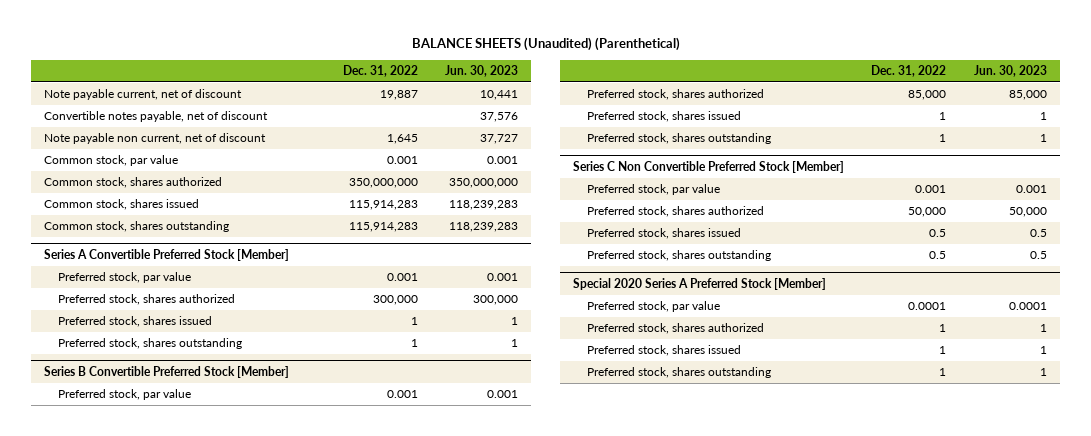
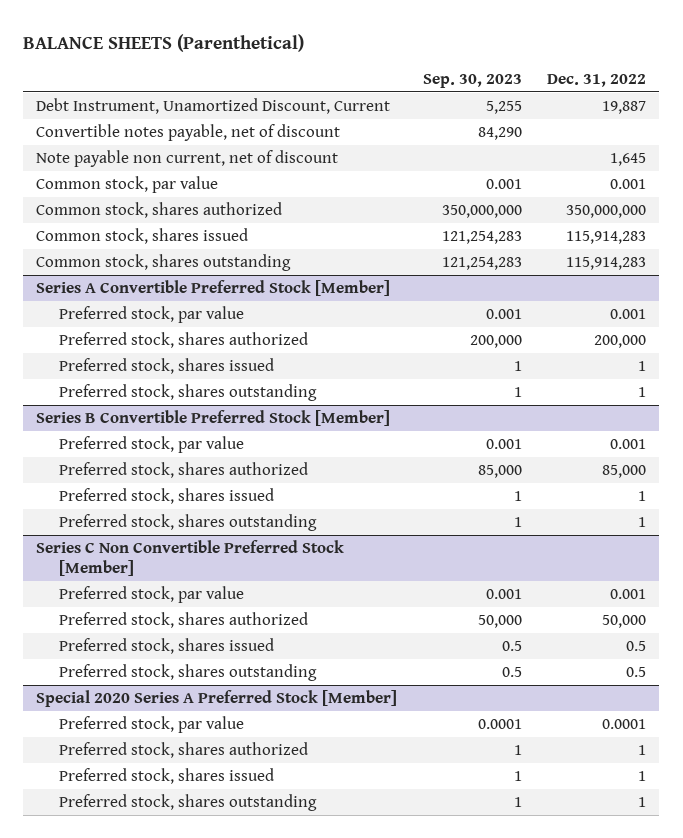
[411,37,680,52] BALANCE SHEETS (Unaudited) (Parenthetical) -> [23,34,305,53] BALANCE SHEETS (Parenthetical)
[444,64,518,77] Jun. 30, 2023 -> none
none -> [422,73,522,88] Sep. 30, 2023
[44,89,243,101] Note payable current, net of discount -> [36,98,391,115] Debt Instrument, Unamortized Discount, Current
[372,295,418,306] 300,000 -> [594,335,647,349] 200,000

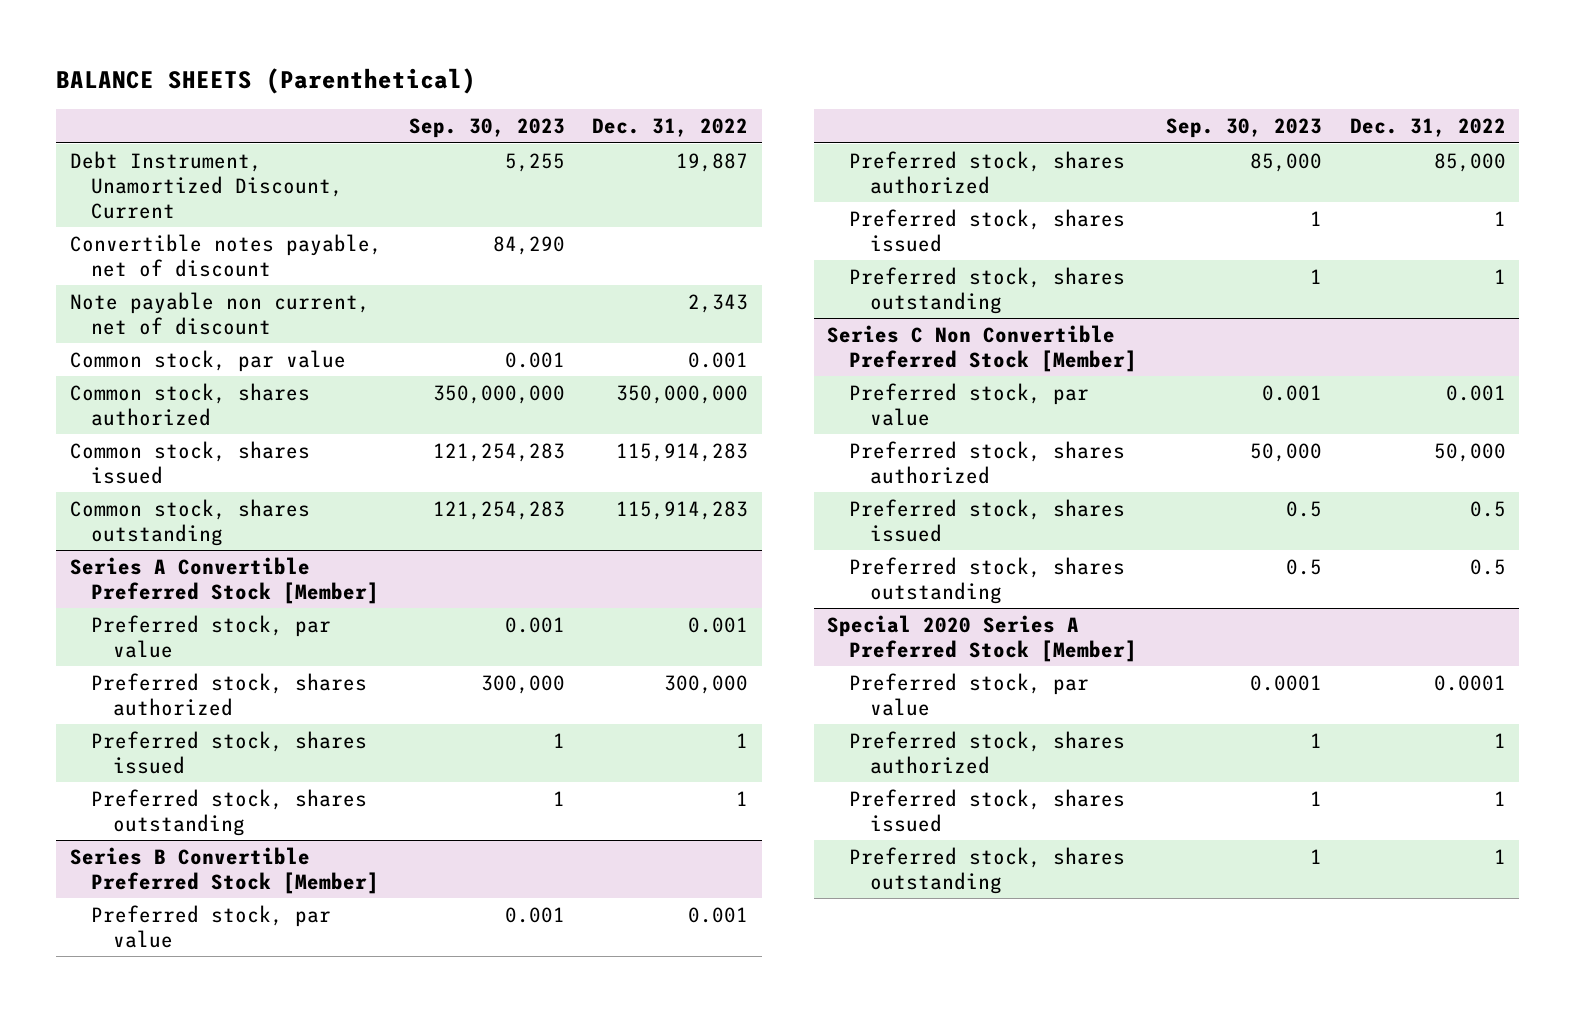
[610,153,647,167] 1,645 -> [688,293,749,313] 2,343
[469,335,522,349] 200,000 -> [481,674,566,694] 300,000
[594,335,647,349] 200,000 -> [664,674,749,694] 300,000

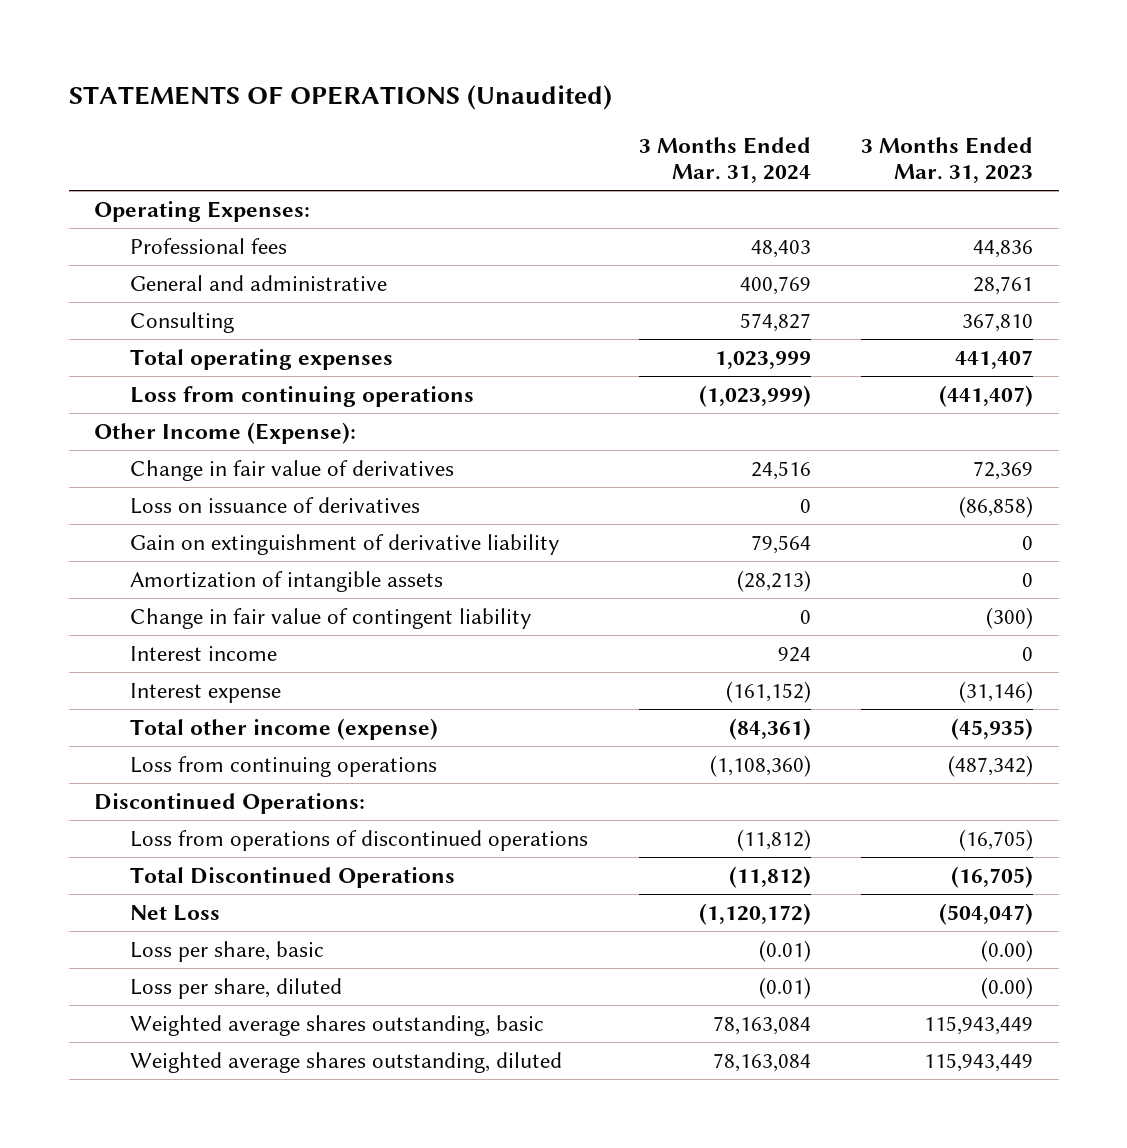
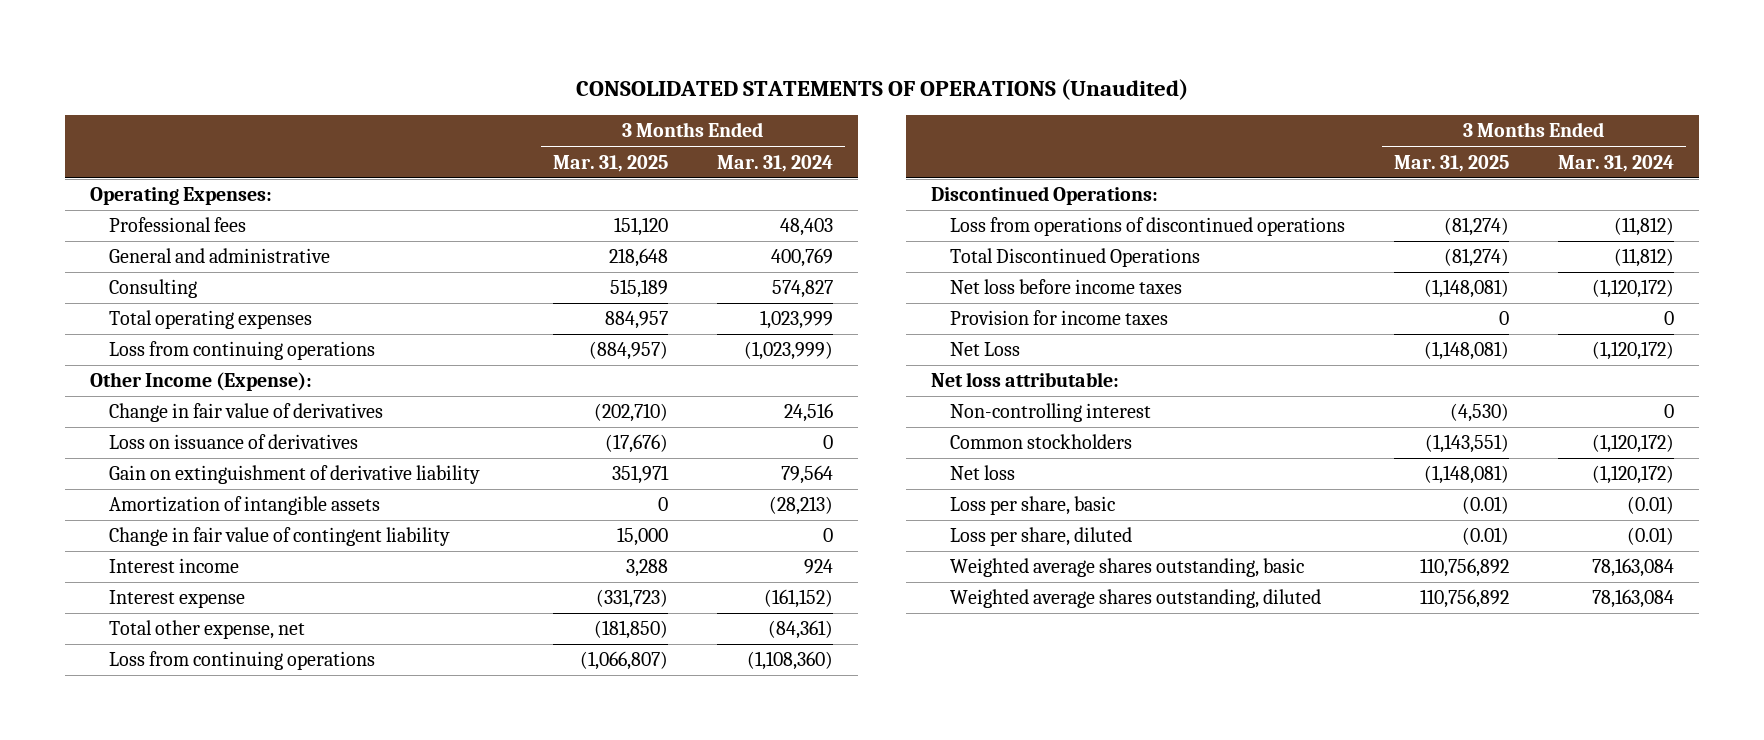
[68,85,612,111] STATEMENTS OF OPERATIONS (Unaudited) -> [576,78,1189,100] CONSOLIDATED STATEMENTS OF OPERATIONS (Unaudited)
[861,136,1034,184] 3 Months Ended Mar. 31, 2023 -> none
none -> [553,154,669,172] Mar. 31, 2025
[130,717,439,740] Total other income (expense) -> [109,620,306,640] Total other expense, net
none -> [950,279,1183,295] Net loss before income taxes
none -> [950,310,1169,326] Provision for income taxes
none -> [930,372,1119,388] Net loss attributable:
none -> [950,403,1152,423] Non-controlling interest
none -> [950,434,1133,450] Common stockholders
none -> [950,465,1016,481] Net loss

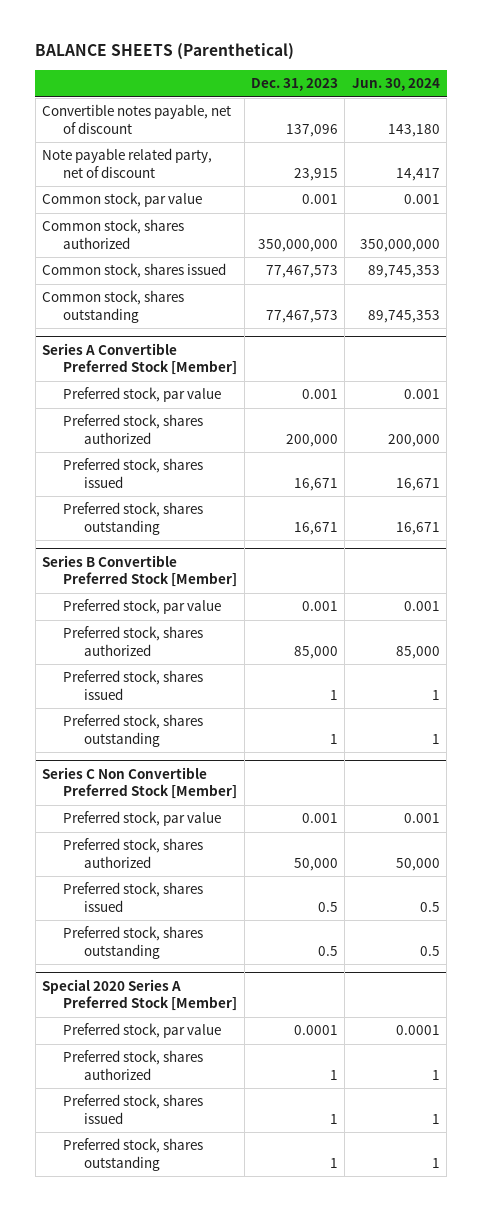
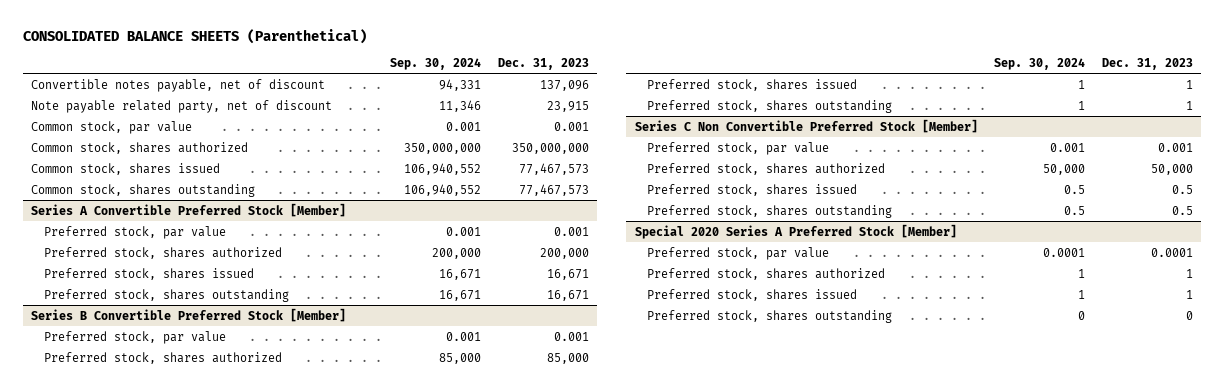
[35,43,295,61] BALANCE SHEETS (Parenthetical) -> [22,28,367,44] CONSOLIDATED BALANCE SHEETS (Parenthetical)
[351,78,440,92] Jun. 30, 2024 -> none
none -> [390,57,482,70] Sep. 30, 2024
[329,1157,338,1168] 1 -> [1185,310,1193,320] 0

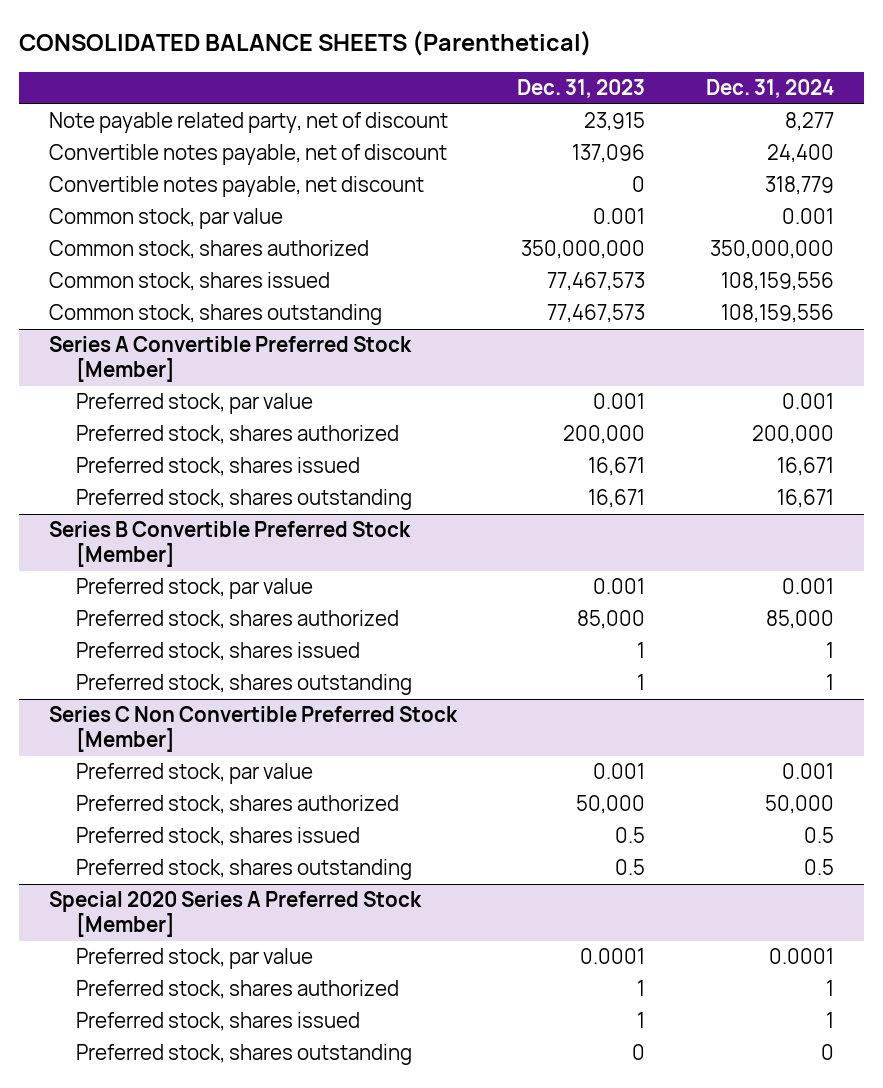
[390,57,482,70] Sep. 30, 2024 -> none
none -> [705,79,834,99] Dec. 31, 2024
[30,78,325,92] Convertible notes payable, net of discount -> [49,144,448,166] Convertible notes payable, net of discount
none -> [49,176,425,198] Convertible notes payable, net discount

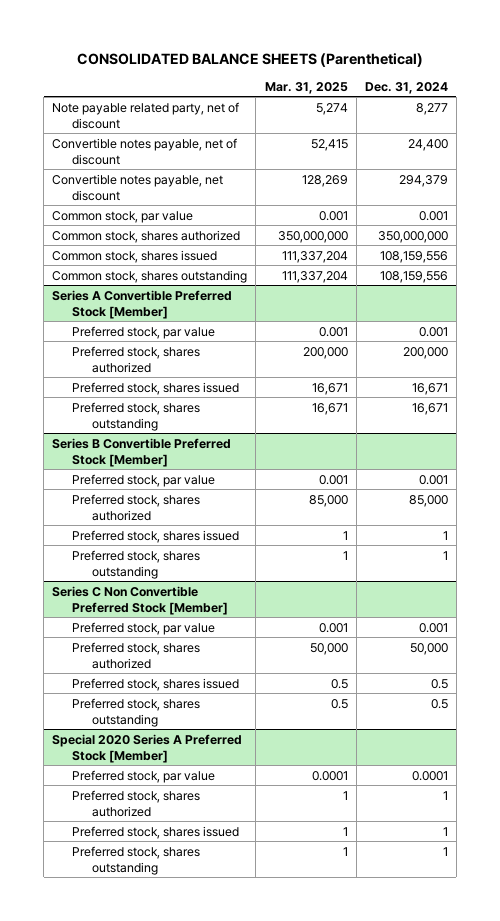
[517,79,646,99] Dec. 31, 2023 -> none
none -> [264,81,348,94] Mar. 31, 2025
[764,176,834,196] 318,779 -> [398,174,448,187] 294,379
[820,1044,834,1061] 0 -> [442,846,448,856] 1

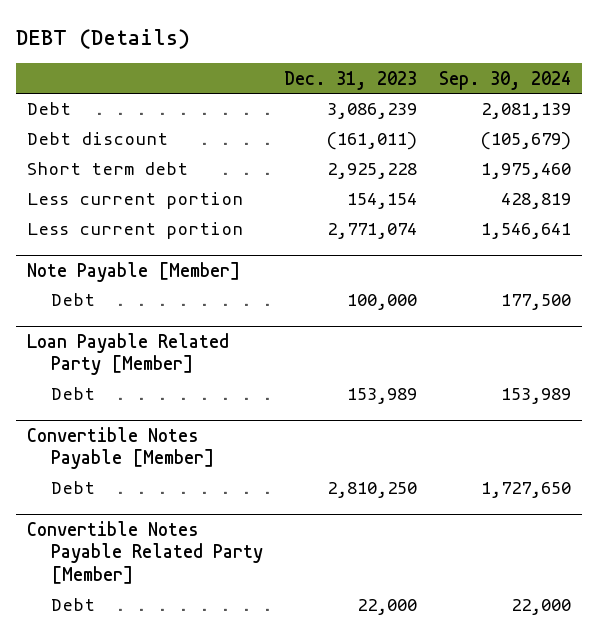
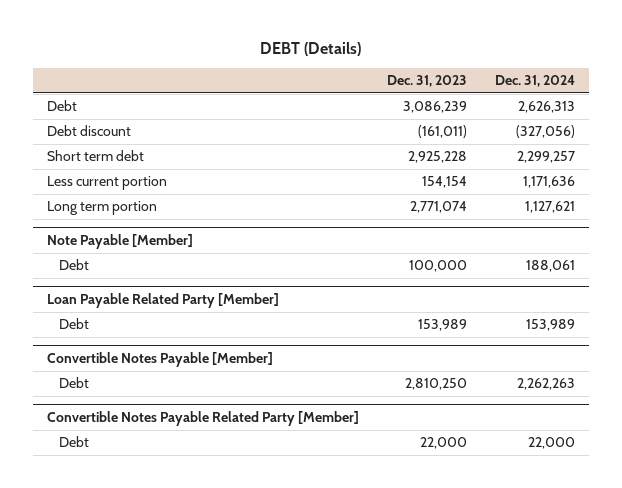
[438,70,571,90] Sep. 30, 2024 -> none
none -> [495,75,576,88] Dec. 31, 2024
[26,222,243,240] Less current portion -> [46,201,157,216] Long term portion

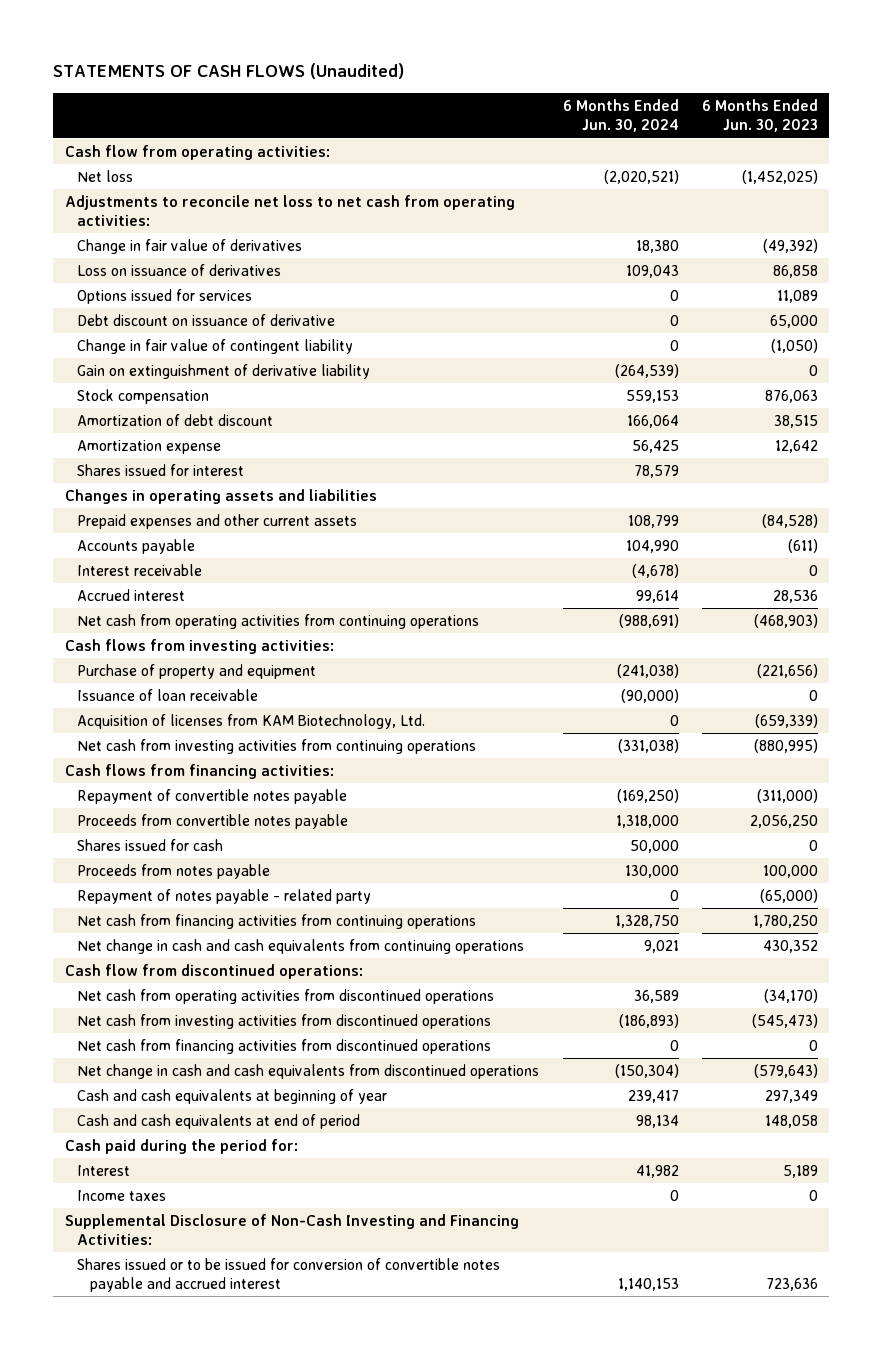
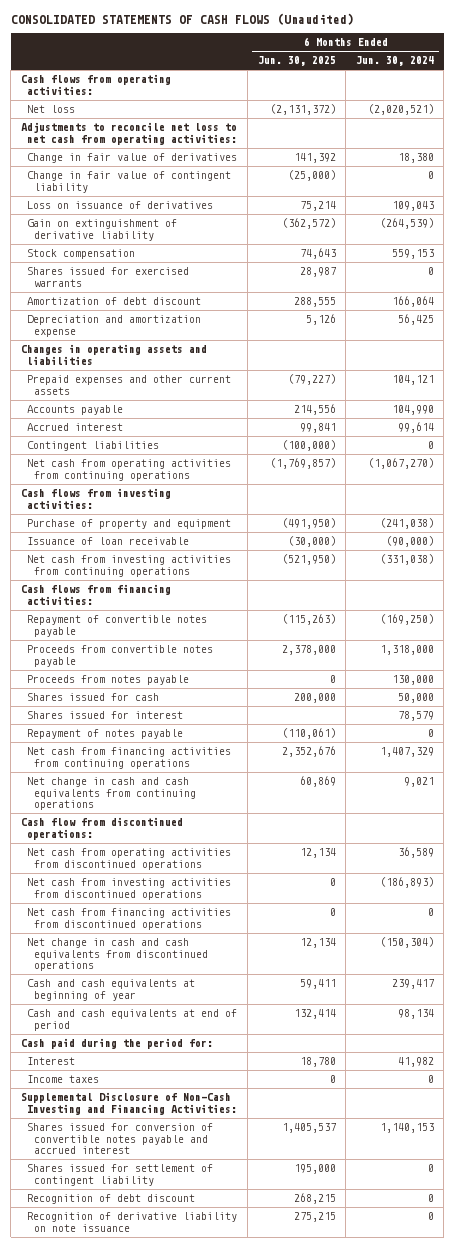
[53,63,405,80] STATEMENTS OF CASH FLOWS (Unaudited) -> [10,13,354,26] CONSOLIDATED STATEMENTS OF CASH FLOWS (Unaudited)
[701,98,818,133] 6 Months Ended Jun. 30, 2023 -> none
none -> [257,56,336,67] Jun. 30, 2025
[64,144,330,160] Cash flow from operating activities: -> [20,74,171,95] Cash flows from operating activities:
[77,288,253,304] Options issued for services -> none
[77,313,336,326] Debt discount on issuance of derivative -> none
[77,263,282,276] Loss on issuance of derivatives -> [27,201,214,210] Loss on issuance of derivatives
none -> [27,267,190,287] Shares issued for exercised warrants
[77,439,222,454] Amortization expense -> [27,315,202,337] Depreciation and amortization expense
[627,514,679,528] 108,799 -> [391,375,434,386] 104,121
[77,563,203,576] Interest receivable -> none
none -> [27,441,160,452] Contingent liabilities
[618,613,679,628] (988,691) -> [367,458,434,470] (1,067,270)
[77,713,426,729] Acquisition of licenses from KAM Biotechnology, Ltd. -> none
[77,838,224,851] Shares issued for cash -> [27,693,160,702] Shares issued for cash
[77,463,245,476] Shares issued for interest -> [27,711,184,720] Shares issued for interest
[77,888,372,904] Repayment of notes payable - related party -> [27,729,184,740] Repayment of notes payable
[614,914,679,928] 1,328,750 -> [379,747,434,758] 1,407,329
[77,1257,501,1293] Shares issued or to be issued for conversion of convertible notes payable and accrued interest -> [27,1123,214,1155] Shares issued for conversion of convertible notes payable and accrued interest
none -> [27,1164,214,1186] Shares issued for settlement of contingent liability
none -> [27,1194,196,1205] Recognition of debt discount
none -> [27,1212,238,1232] Recognition of derivative liability on note issuance

